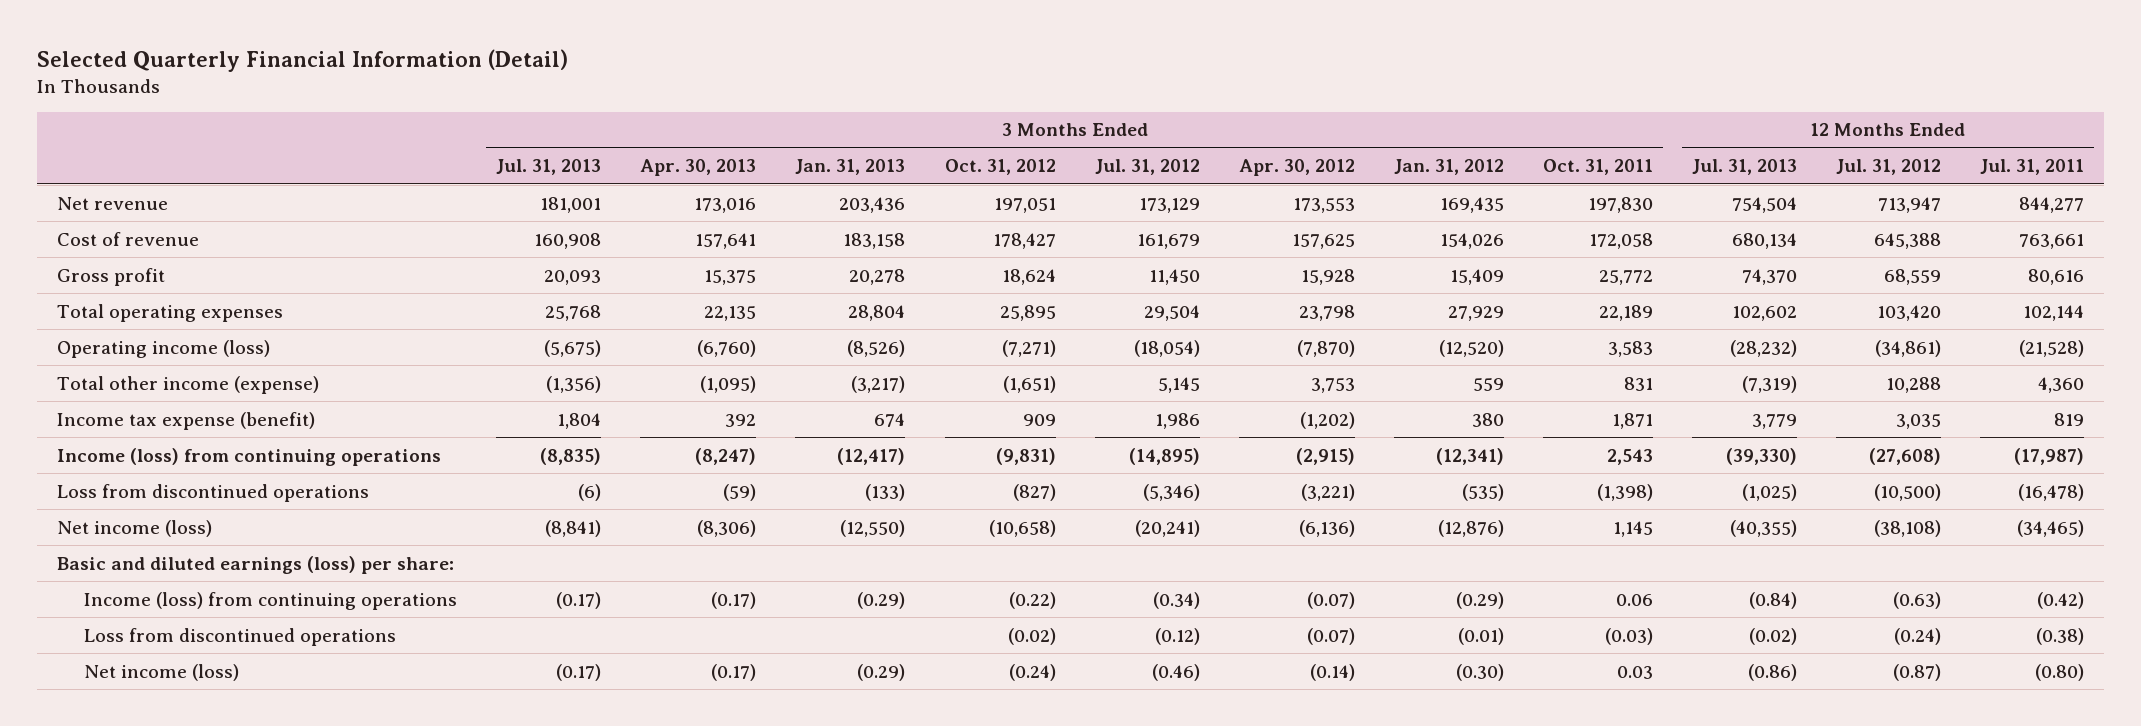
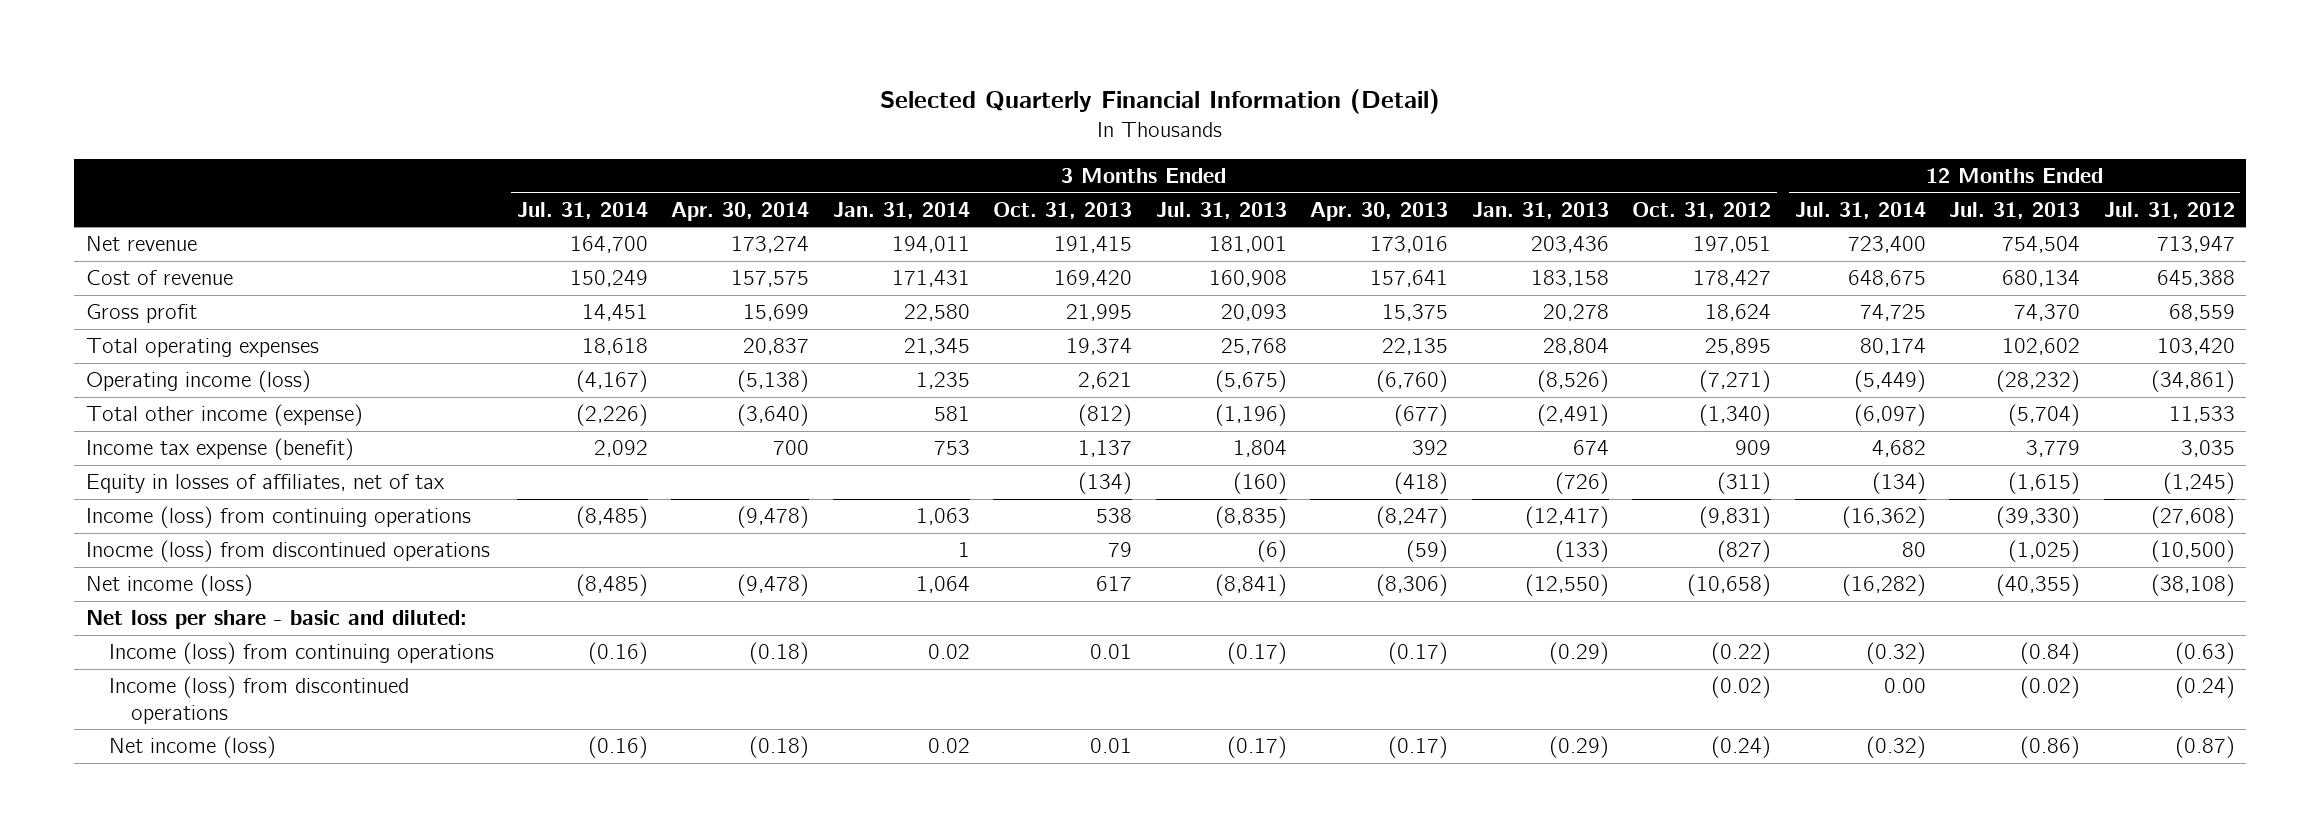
[1094,159,1200,176] Jul. 31, 2012 -> none
[1238,159,1355,177] Apr. 30, 2012 -> none
[1393,159,1504,176] Jan. 31, 2012 -> none
[1542,159,1653,176] Oct. 31, 2011 -> none
[1980,159,2085,176] Jul. 31, 2011 -> none
none -> [516,201,648,219] Jul. 31, 2014
none -> [671,201,810,221] Apr. 30, 2014
none -> [832,201,970,219] Jan. 31, 2014
none -> [993,201,1133,219] Oct. 31, 2013
none -> [1794,201,1926,219] Jul. 31, 2014
[546,375,602,393] (1,356) -> [1214,404,1287,427] (1,196)
[700,375,757,393] (1,095) -> [1394,404,1449,427] (677)
[851,375,906,393] (3,217) -> [1536,404,1609,427] (2,491)
[1002,375,1056,393] (1,651) -> [1699,404,1772,427] (1,340)
[1741,375,1797,393] (7,319) -> [2008,404,2081,427] (5,704)
[1886,376,1942,393] 10,288 -> [2168,406,2235,424] 11,533
none -> [86,474,446,494] Equity in losses of affiliates, net of tax
[56,483,369,502] Loss from discontinued operations -> [86,540,491,563] Inocme (loss) from discontinued operations
[56,555,454,574] Basic and diluted earnings (loss) per share: -> [86,610,468,630] Net loss per share - basic and diluted:
[84,627,397,646] Loss from discontinued operations -> [108,676,409,724] Income (loss) from discontinued operations

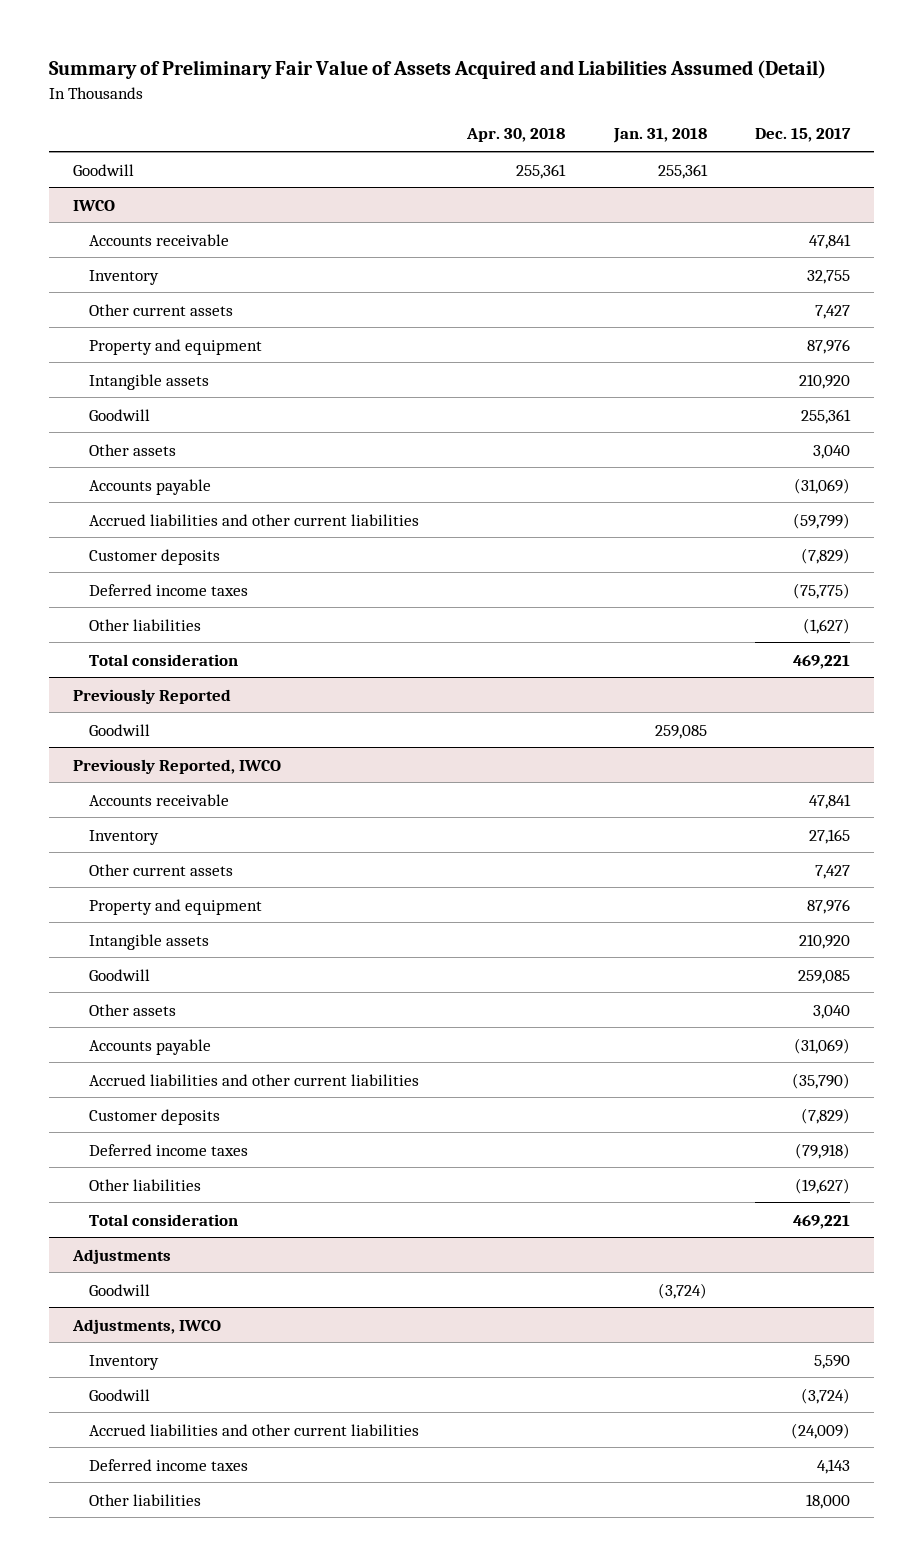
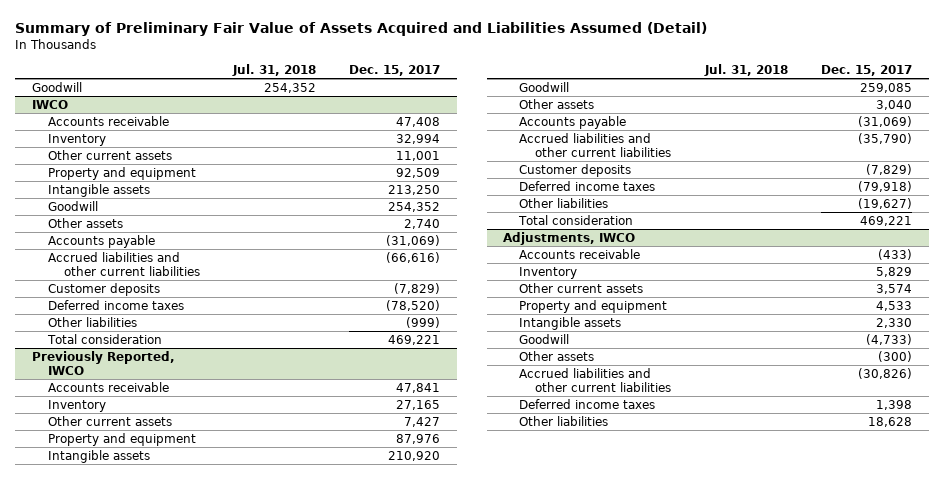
[466,128,566,143] Apr. 30, 2018 -> none
[612,128,707,144] Jan. 31, 2018 -> none
none -> [231,64,316,77] Jul. 31, 2018
[809,233,852,249] 47,841 -> [396,116,441,127] 47,408
[807,269,851,284] 32,755 -> [396,133,441,144] 32,994
[815,304,851,319] 7,427 -> [396,150,441,161] 11,001
[807,338,851,354] 87,976 -> [396,167,441,178] 92,509
[799,373,851,389] 210,920 -> [388,184,441,195] 213,250
[801,408,852,424] 255,361 -> [388,201,441,212] 254,352
[813,444,851,459] 3,040 -> [404,218,441,229] 2,740
[793,512,851,529] (59,799) -> [386,251,441,263] (66,616)
[793,582,851,599] (75,775) -> [386,299,441,311] (78,520)
[803,617,851,634] (1,627) -> [406,316,441,328] (999)
[72,688,231,704] Previously Reported -> none
[88,723,150,736] Goodwill -> none
[71,1248,171,1264] Adjustments -> none
[88,1283,150,1296] Goodwill -> none
none -> [519,248,641,259] Accounts receivable
[814,1354,851,1369] 5,590 -> [876,266,913,277] 5,829
none -> [519,282,644,293] Other current assets
none -> [519,299,668,313] Property and equipment
none -> [519,316,622,330] Intangible assets
[801,1387,851,1404] (3,724) -> [866,333,913,345] (4,733)
none -> [519,350,595,361] Other assets
[791,1422,851,1439] (24,009) -> [858,367,913,379] (30,826)
[817,1458,851,1474] 4,143 -> [876,399,913,410] 1,398
[806,1493,851,1509] 18,000 -> [868,416,913,427] 18,628

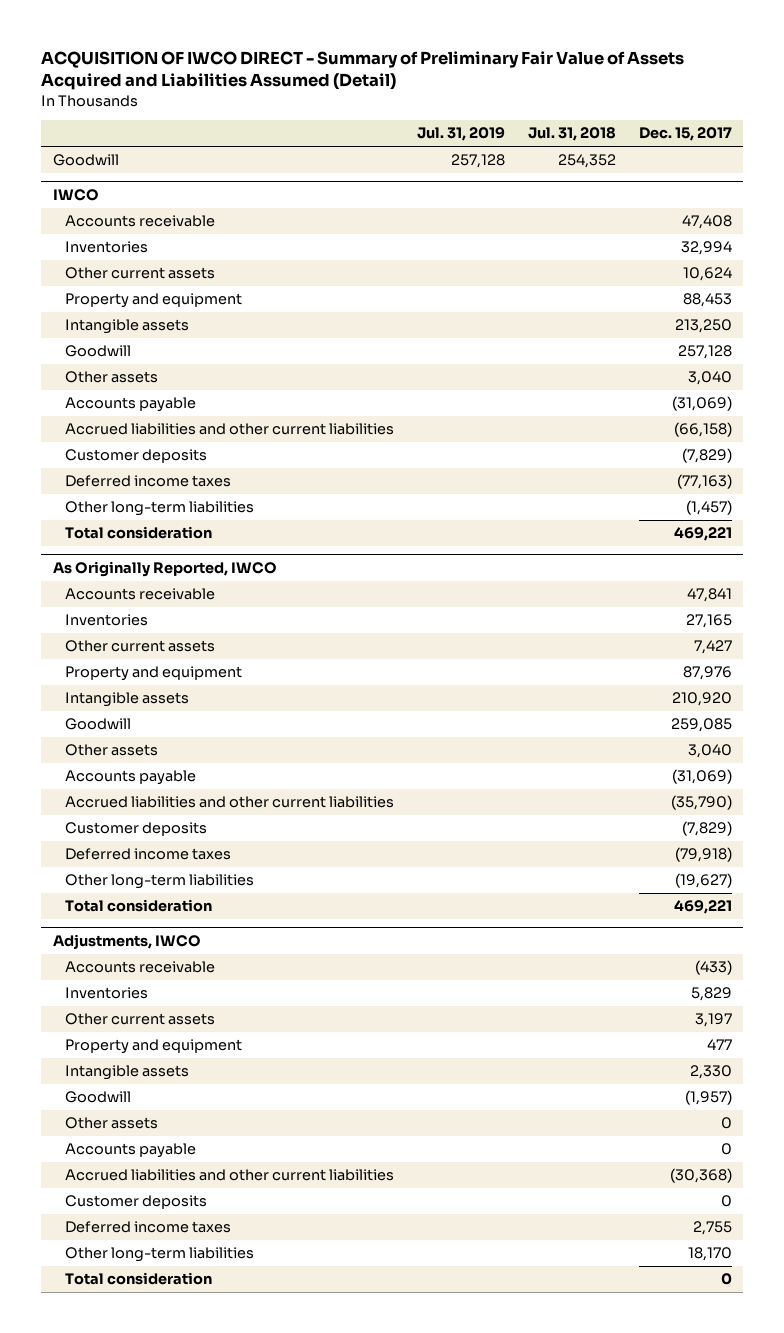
[14,22,707,37] Summary of Preliminary Fair Value of Assets Acquired and Liabilities Assumed (Detail) -> [41,50,685,91] ACQUISITION OF IWCO DIRECT - Summary of Preliminary Fair Value of Assets Acquired and Liabilities Assumed (Detail)
none -> [416,127,505,142] Jul. 31, 2019
[47,133,106,146] Inventory -> [64,241,148,254] Inventories
[396,150,441,161] 11,001 -> [682,267,732,282] 10,624
[396,167,441,178] 92,509 -> [682,293,732,308] 88,453
[388,201,441,212] 254,352 -> [677,345,732,360] 257,128
[404,218,441,229] 2,740 -> [687,371,732,386] 3,040
[386,251,441,263] (66,616) -> [673,422,732,438] (66,158)
[386,299,441,311] (78,520) -> [676,474,732,490] (77,163)
[47,316,137,327] Other liabilities -> [64,501,254,517] Other long-term liabilities
[406,316,441,328] (999) -> [685,500,732,516] (1,457)
[31,350,175,375] Previously Reported, IWCO -> none
none -> [52,561,277,578] As Originally Reported, IWCO
[47,399,106,412] Inventory -> [64,614,148,627] Inventories
[519,197,609,208] Other liabilities -> [64,874,254,890] Other long-term liabilities
[519,266,578,279] Inventory -> [64,987,148,1000] Inventories
[876,283,913,294] 3,574 -> [694,1013,732,1028] 3,197
[876,300,913,311] 4,533 -> [706,1039,732,1051] 477
[866,333,913,345] (4,733) -> [684,1090,732,1106] (1,957)
[878,350,913,362] (300) -> [720,1117,732,1130] 0
none -> [64,1143,196,1159] Accounts payable
[858,367,913,379] (30,826) -> [669,1168,732,1184] (30,368)
none -> [64,1195,207,1210] Customer deposits
[876,399,913,410] 1,398 -> [692,1221,732,1236] 2,755
[519,415,609,426] Other liabilities -> [64,1247,254,1263] Other long-term liabilities
[868,416,913,427] 18,628 -> [687,1247,732,1262] 18,170
none -> [64,1272,212,1286] Total consideration

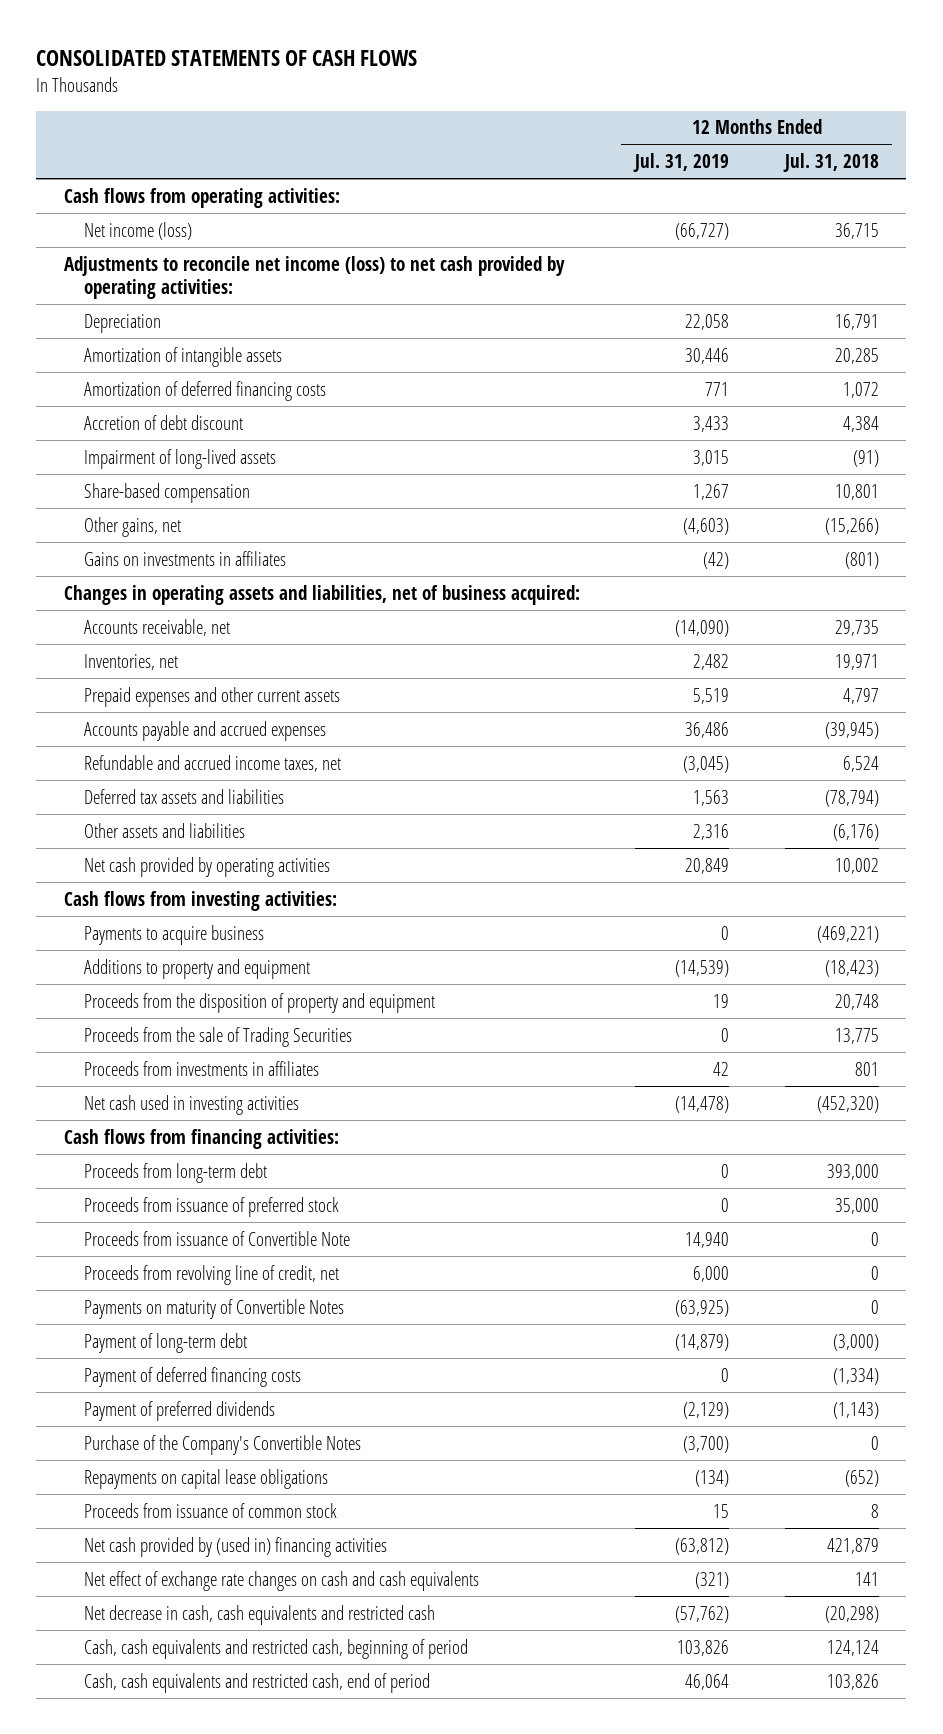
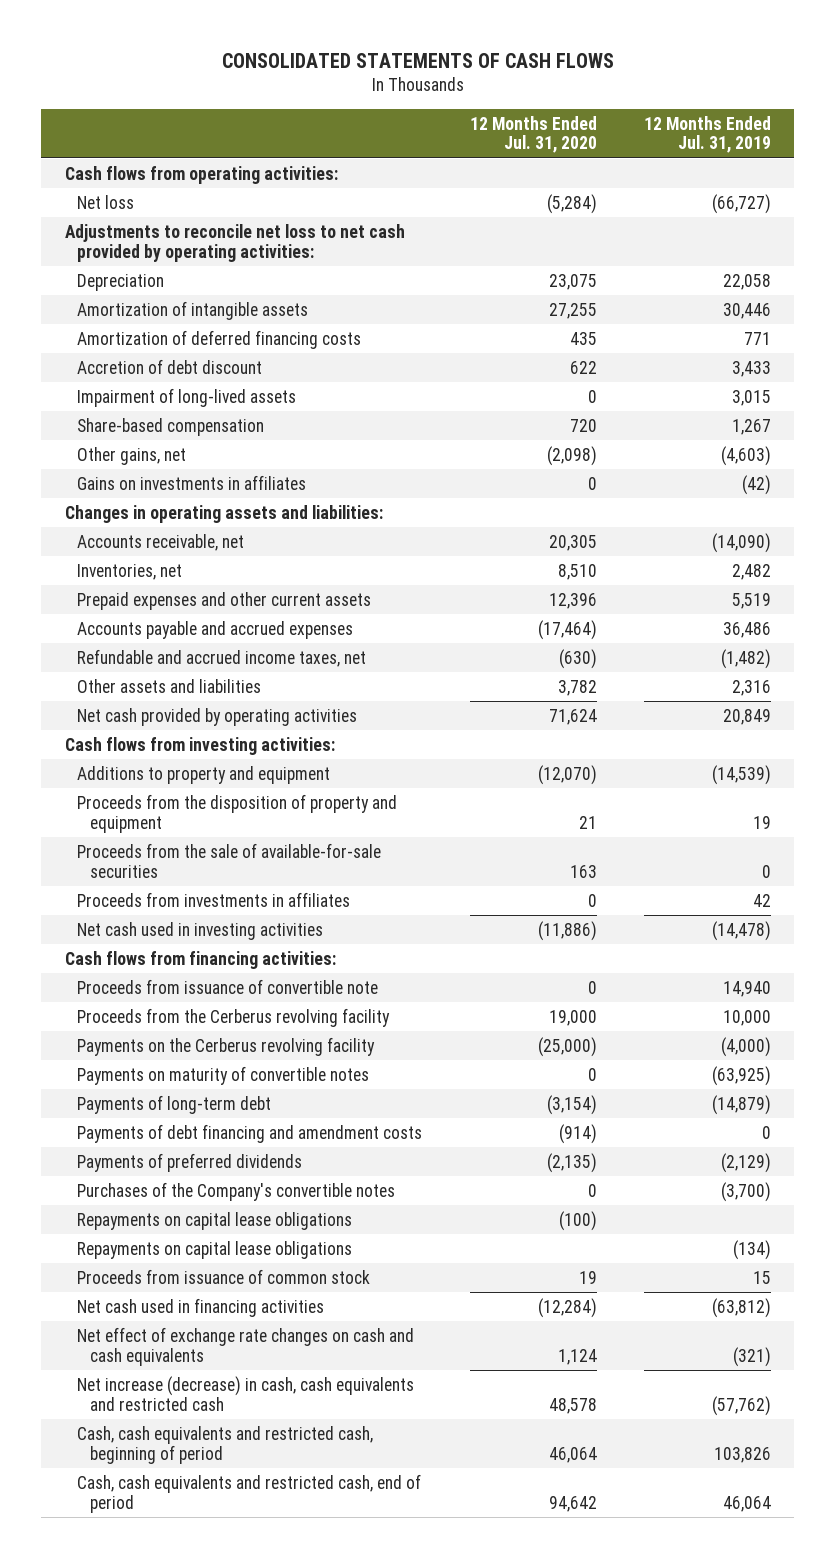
[782,153,879,173] Jul. 31, 2018 -> none
none -> [469,115,597,154] 12 Months Ended Jul. 31, 2020
[83,221,192,240] Net income (loss) -> [77,194,135,209] Net loss
[63,255,565,300] Adjustments to reconcile net income (loss) to net cash provided by operating activities: -> [64,223,405,262] Adjustments to reconcile net loss to net cash provided by operating activities:
[63,584,580,605] Changes in operating assets and liabilities, net of business acquired: -> [64,504,383,523] Changes in operating assets and liabilities:
[83,788,284,804] Deferred tax assets and liabilities -> none
[683,755,730,773] (3,045) -> [720,648,771,669] (1,482)
[83,924,264,945] Payments to acquire business -> none
[83,1026,352,1047] Proceeds from the sale of Trading Securities -> [77,842,382,878] Proceeds from the sale of available-for-sale securities
[83,1162,267,1183] Proceeds from long-term debt -> none
[83,1196,339,1217] Proceeds from issuance of preferred stock -> none
[83,1230,350,1246] Proceeds from issuance of Convertible Note -> [77,978,379,994] Proceeds from issuance of convertible note
[83,1264,339,1285] Proceeds from revolving line of credit, net -> [77,1007,391,1027] Proceeds from the Cerberus revolving facility
[693,1265,730,1282] 6,000 -> [722,1009,771,1026] 10,000
none -> [77,1036,376,1056] Payments on the Cerberus revolving facility
[83,1298,344,1319] Payments on maturity of Convertible Notes -> [77,1065,370,1085] Payments on maturity of convertible notes
[83,1332,247,1353] Payment of long-term debt -> [77,1094,272,1114] Payments of long-term debt
[83,1366,301,1387] Payment of deferred financing costs -> [77,1123,423,1143] Payments of debt financing and amendment costs
[83,1400,275,1421] Payment of preferred dividends -> [77,1152,303,1172] Payments of preferred dividends
[83,1434,361,1455] Purchase of the Company's Convertible Notes -> [77,1181,396,1201] Purchases of the Company's convertible notes
none -> [77,1211,353,1230] Repayments on capital lease obligations
[83,1536,387,1557] Net cash provided by (used in) financing activities -> [77,1297,325,1317] Net cash used in financing activities
[83,1604,435,1625] Net decrease in cash, cash equivalents and restricted cash -> [77,1375,415,1411] Net increase (decrease) in cash, cash equivalents and restricted cash

